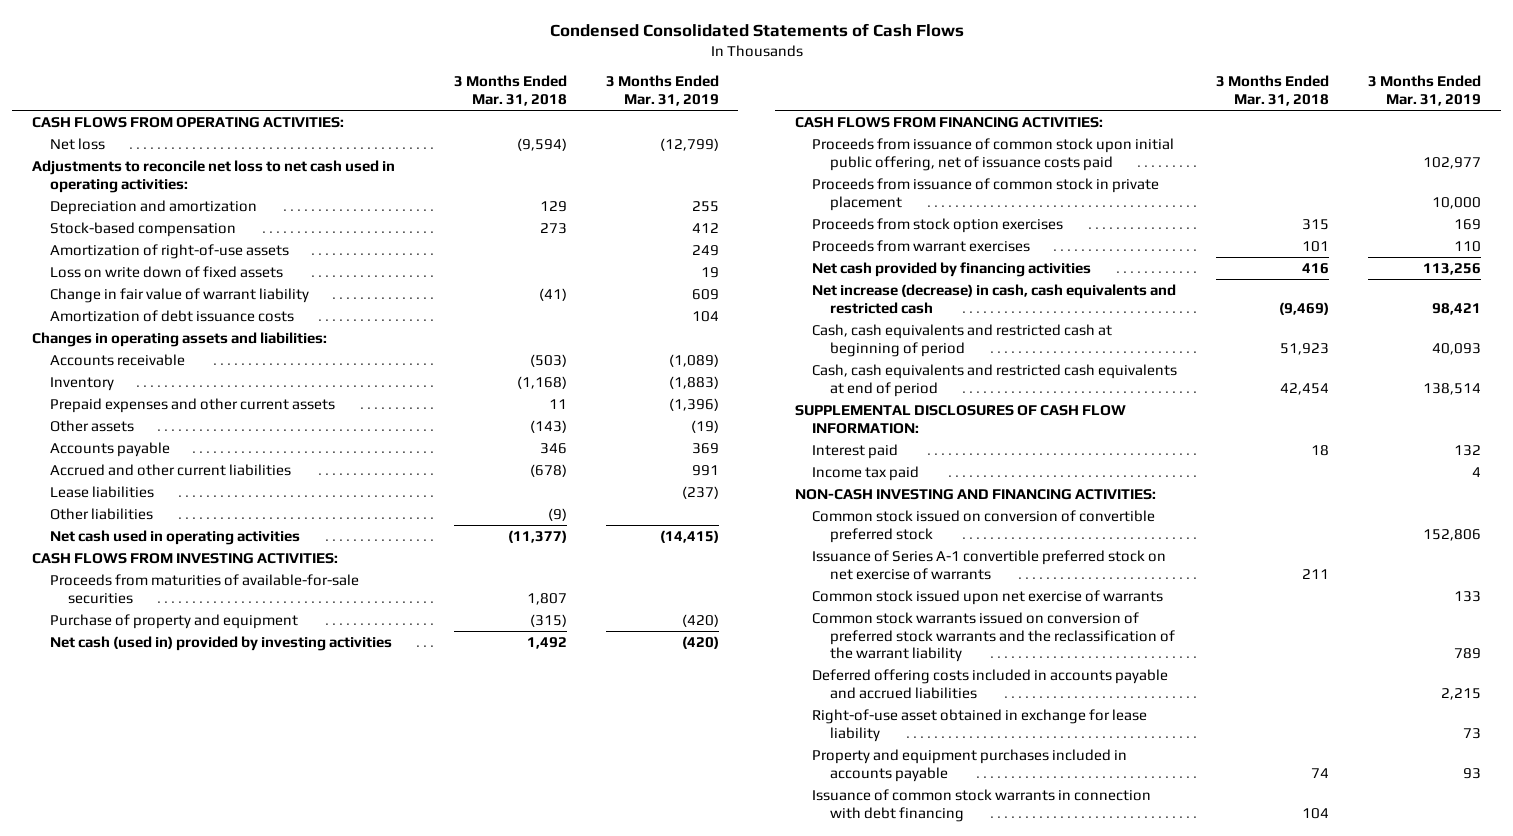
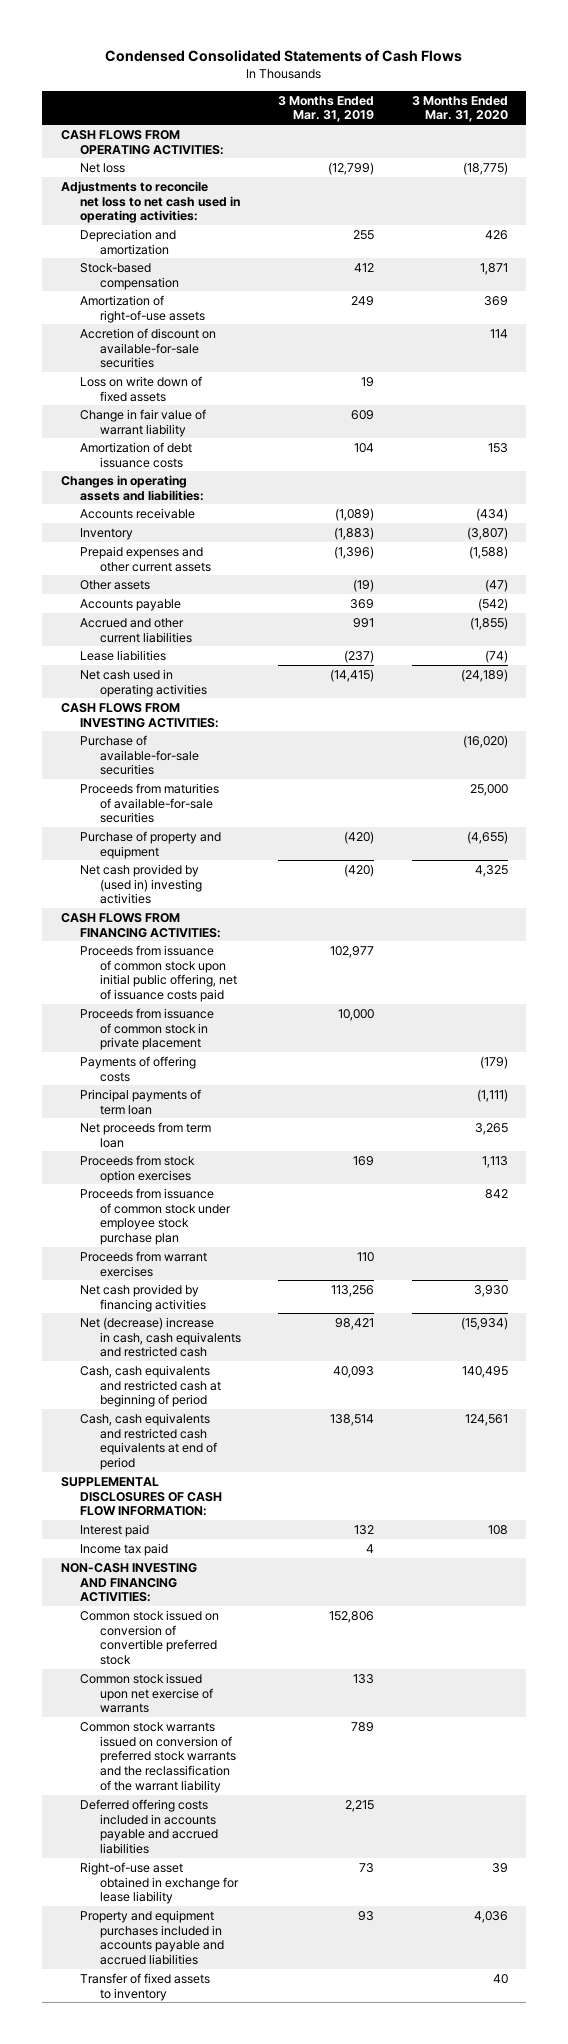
[453,75,567,106] 3 Months Ended Mar. 31, 2018 -> none
none -> [411,95,508,123] 3 Months Ended Mar. 31, 2020
none -> [80,327,217,369] Accretion of discount on available-for-sale securities
[49,507,153,520] Other liabilities -> none
none -> [80,734,200,776] Purchase of available-for-sale securities
[49,635,392,651] Net cash (used in) provided by investing activities -> [80,863,203,905] Net cash provided by (used in) investing activities
none -> [80,1055,197,1082] Payments of offering costs
none -> [80,1088,202,1115] Principal payments of term loan
none -> [80,1121,212,1148] Net proceeds from term loan
none -> [80,1187,232,1246] Proceeds from issuance of common stock under employee stock purchase plan
[812,283,1177,314] Net increase (decrease) in cash, cash equivalents and restricted cash -> [80,1316,242,1358] Net (decrease) increase in cash, cash equivalents and restricted cash
[812,549,1167,580] Issuance of Series A-1 convertible preferred stock on net exercise of warrants -> none
[812,788,1152,822] Issuance of common stock warrants in connection with debt financing -> none
[812,748,1128,782] Property and equipment purchases included in accounts payable -> [80,1909,225,1966] Property and equipment purchases included in accounts payable and accrued liabilities
none -> [80,1972,211,2001] Transfer of fixed assets to inventory

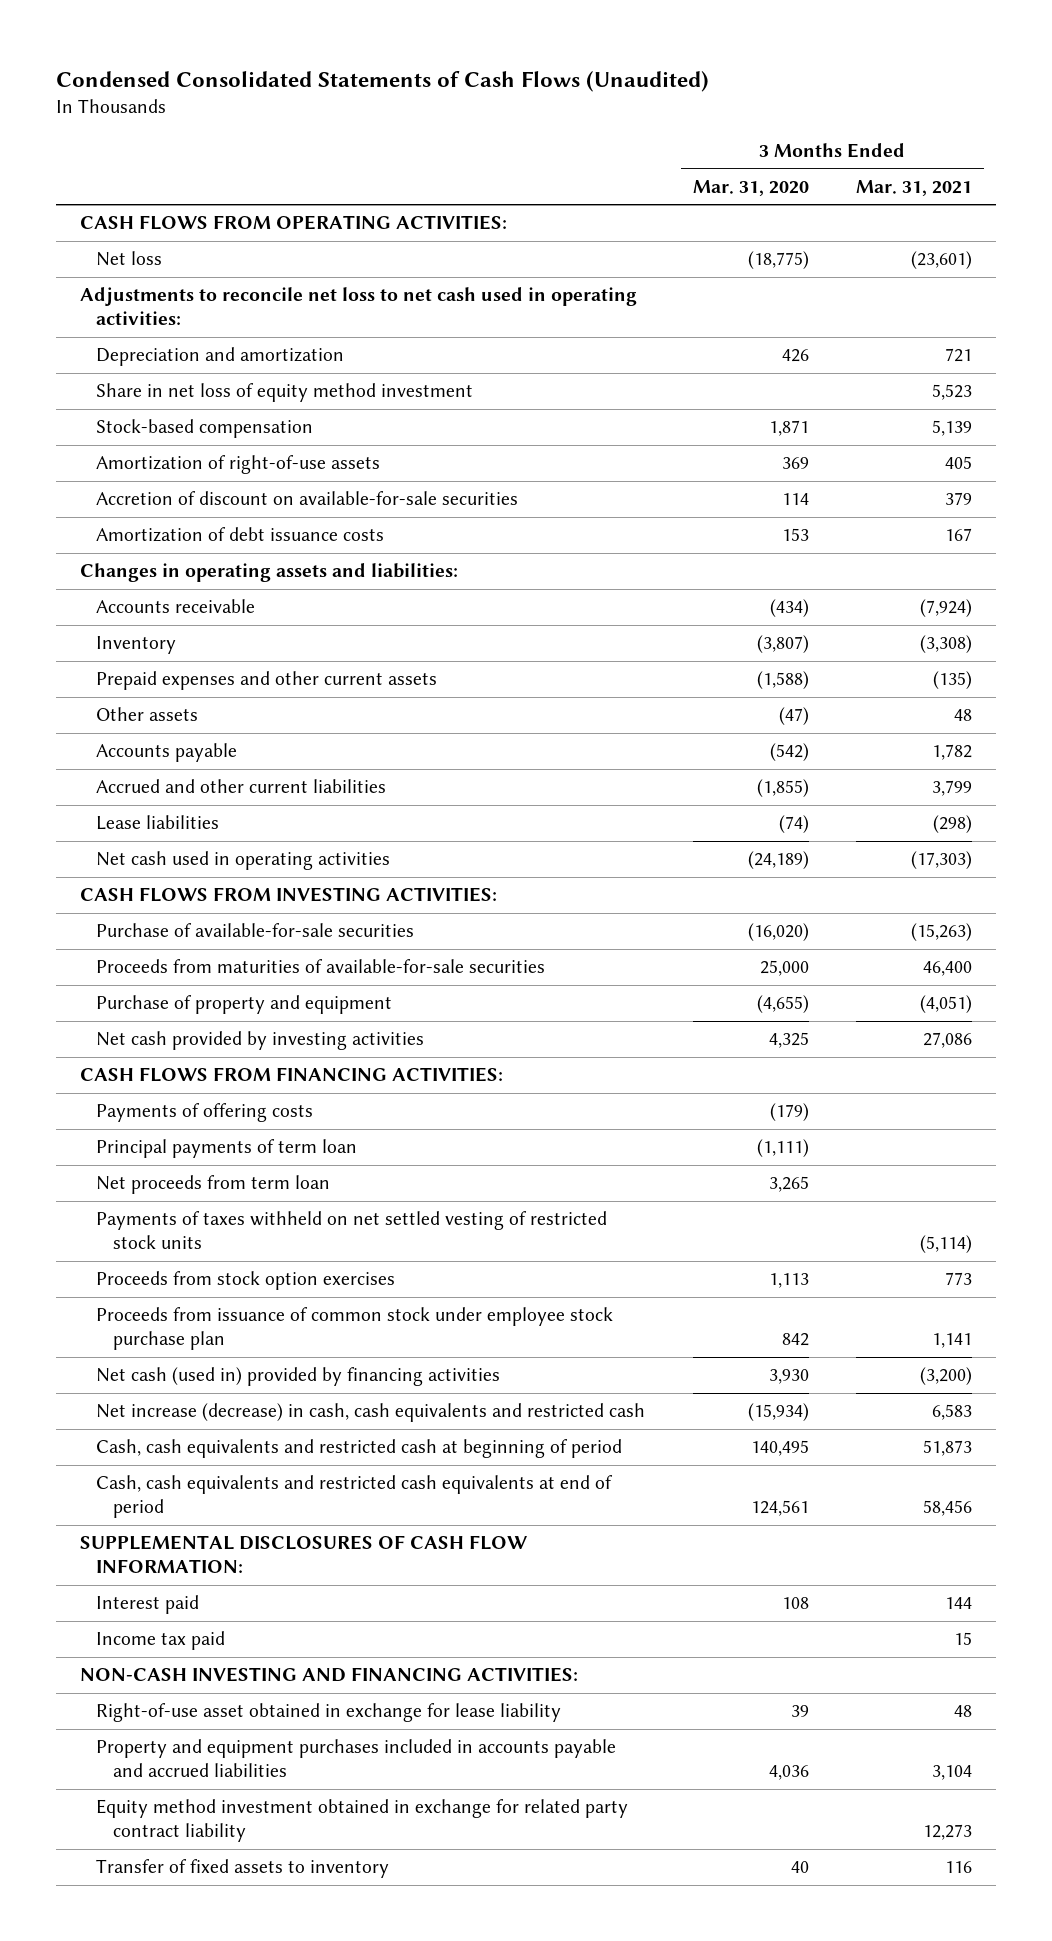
[105,50,463,63] Condensed Consolidated Statements of Cash Flows -> [56,70,710,92] Condensed Consolidated Statements of Cash Flows (Unaudited)
[278,95,375,123] 3 Months Ended Mar. 31, 2019 -> none
none -> [856,179,973,196] Mar. 31, 2021
none -> [96,383,474,403] Share in net loss of equity method investment
[80,375,203,402] Loss on write down of fixed assets -> none
[80,408,207,437] Change in fair value of warrant liability -> none
[80,863,203,905] Net cash provided by (used in) investing activities -> [96,1031,425,1051] Net cash provided by investing activities
[80,944,238,1003] Proceeds from issuance of common stock upon initial public offering, net of issuance costs paid -> none
[80,1007,215,1051] Proceeds from issuance of common stock in private placement -> none
none -> [96,1211,608,1250] Payments of taxes withheld on net settled vesting of restricted stock units
[80,1250,208,1277] Proceeds from warrant exercises -> none
[80,1283,207,1312] Net cash provided by financing activities -> [96,1367,501,1387] Net cash (used in) provided by financing activities
[80,1316,242,1358] Net (decrease) increase in cash, cash equivalents and restricted cash -> [96,1403,646,1423] Net increase (decrease) in cash, cash equivalents and restricted cash
[80,1609,220,1666] Common stock issued on conversion of convertible preferred stock -> none
[80,1672,214,1714] Common stock issued upon net exercise of warrants -> none
[80,1721,237,1793] Common stock warrants issued on conversion of preferred stock warrants and the reclassification of the warrant liability -> none
[80,1798,219,1855] Deferred offering costs included in accounts payable and accrued liabilities -> none
none -> [96,1799,629,1843] Equity method investment obtained in exchange for related party contract liability

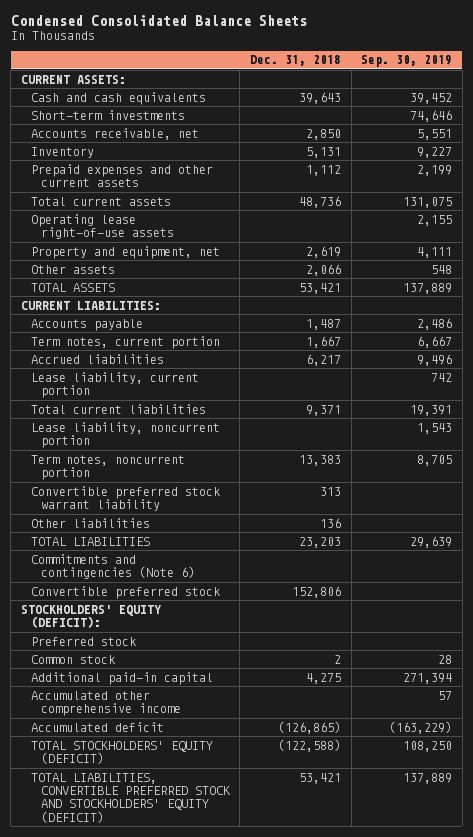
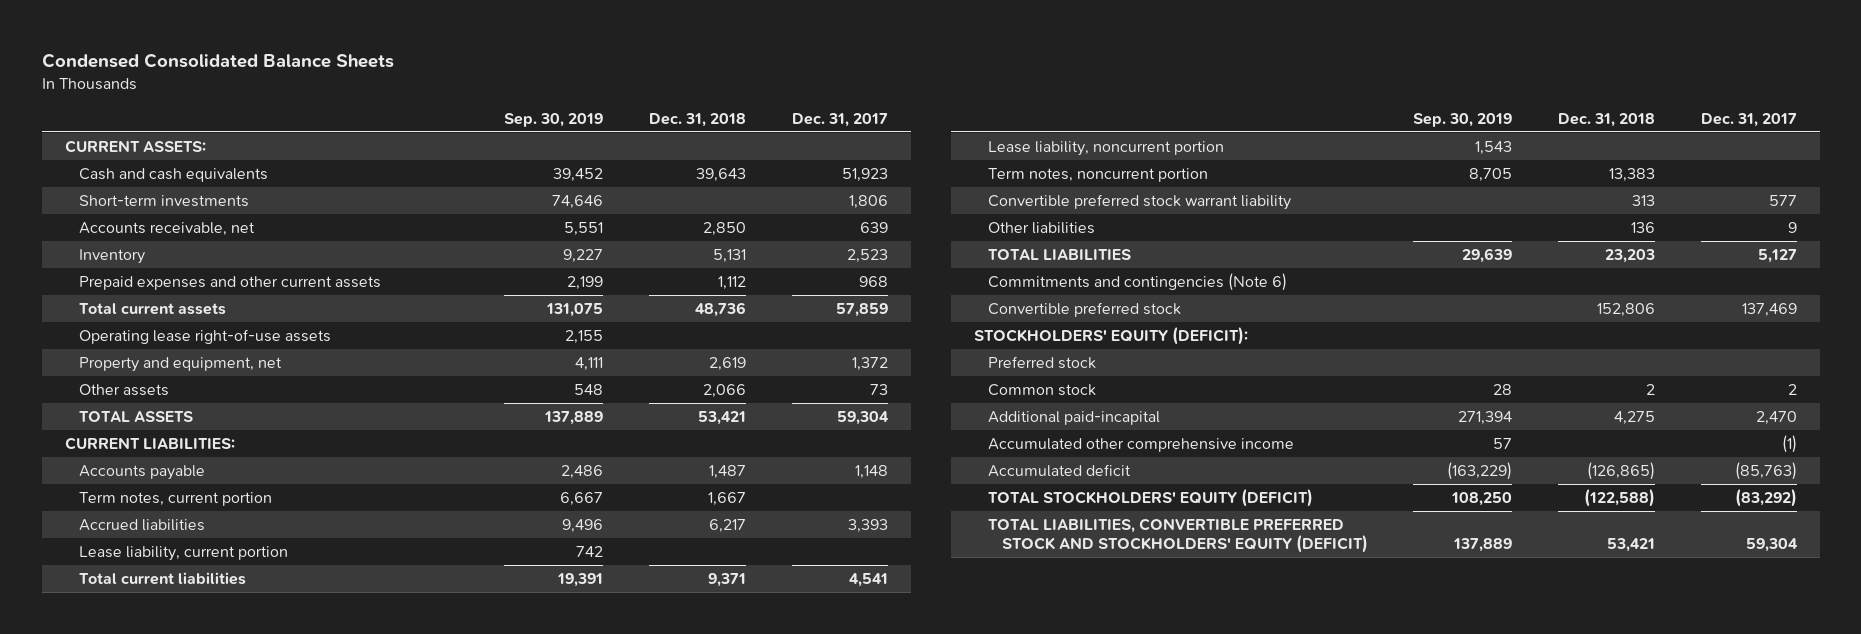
none -> [791,112,888,127] Dec. 31, 2017
[30,671,213,685] Additional paid-in capital -> [987,411,1160,426] Additional paid-incapital

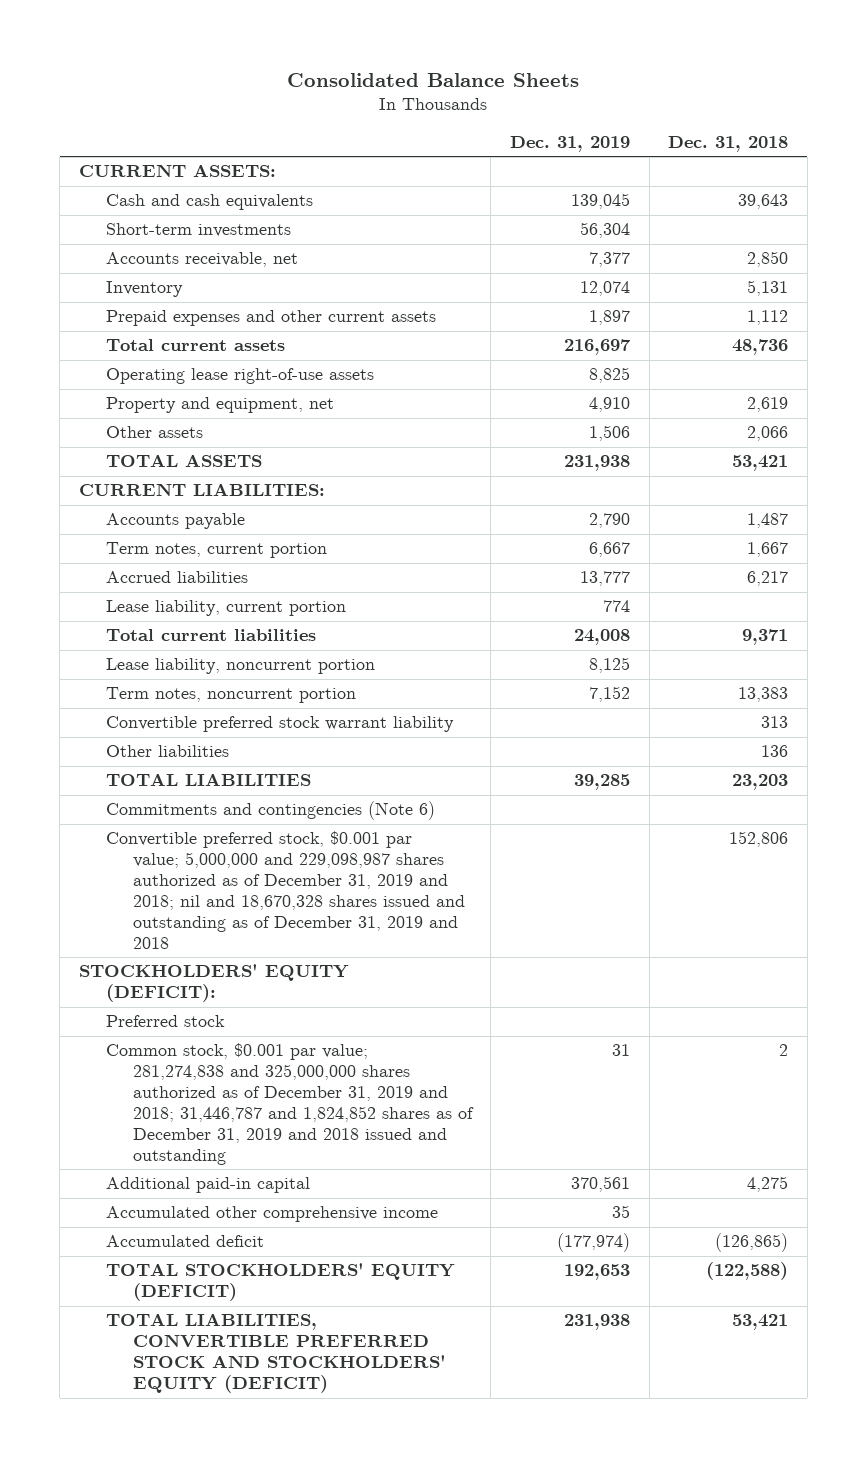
[41,52,394,68] Condensed Consolidated Balance Sheets -> [287,72,580,87] Consolidated Balance Sheets
[504,112,604,127] Sep. 30, 2019 -> none
[791,112,888,127] Dec. 31, 2017 -> none
none -> [509,135,630,152] Dec. 31, 2019
[987,302,1181,318] Convertible preferred stock -> [105,831,465,949] Convertible preferred stock, $0.001 par value; 5,000,000 and 229,098,987 shares authorized as of December 31, 2019 and 2018; nil and 18,670,328 shares issued and outstanding as of December 31, 2019 and 2018
[987,384,1096,397] Common stock -> [105,1043,474,1165] Common stock, $0.001 par value; 281,274,838 and 325,000,000 shares authorized as of December 31, 2019 and 2018; 31,446,787 and 1,824,852 shares as of December 31, 2019 and 2018 issued and outstanding
[987,411,1160,426] Additional paid-incapital -> [105,1177,310,1194] Additional paid-in capital

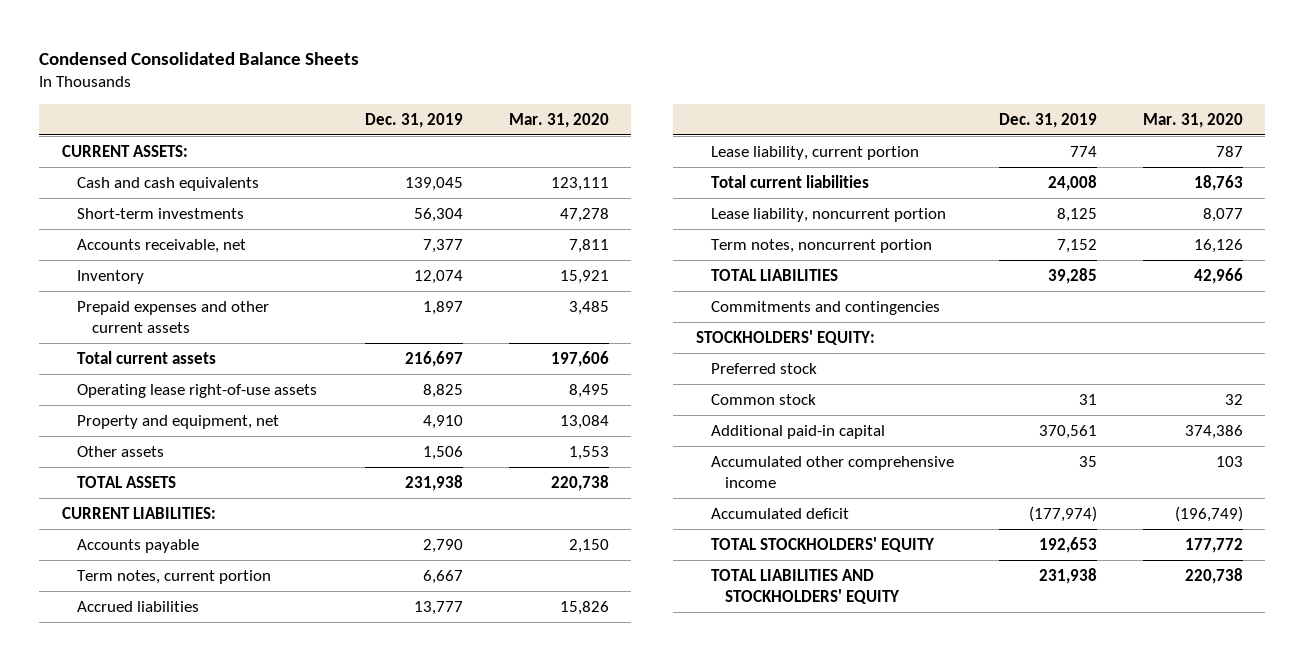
[287,72,580,87] Consolidated Balance Sheets -> [39,51,360,65] Condensed Consolidated Balance Sheets
[668,135,789,152] Dec. 31, 2018 -> none
none -> [508,112,609,128] Mar. 31, 2020
[105,716,454,733] Convertible preferred stock warrant liability -> none
[105,745,229,758] Other liabilities -> none
[105,831,465,949] Convertible preferred stock, $0.001 par value; 5,000,000 and 229,098,987 shares authorized as of December 31, 2019 and 2018; nil and 18,670,328 shares issued and outstanding as of December 31, 2019 and 2018 -> none
[105,801,435,821] Commitments and contingencies (Note 6) -> [710,300,940,315] Commitments and contingencies
[78,964,349,1003] STOCKHOLDERS' EQUITY (DEFICIT): -> [695,329,875,345] STOCKHOLDERS' EQUITY:
[105,1043,474,1165] Common stock, $0.001 par value; 281,274,838 and 325,000,000 shares authorized as of December 31, 2019 and 2018; 31,446,787 and 1,824,852 shares as of December 31, 2019 and 2018 issued and outstanding -> [710,393,816,405] Common stock
[105,1263,455,1302] TOTAL STOCKHOLDERS' EQUITY (DEFICIT) -> [710,536,934,552] TOTAL STOCKHOLDERS' EQUITY
[105,1313,446,1394] TOTAL LIABILITIES, CONVERTIBLE PREFERRED STOCK AND STOCKHOLDERS' EQUITY (DEFICIT) -> [710,568,900,604] TOTAL LIABILITIES AND STOCKHOLDERS' EQUITY

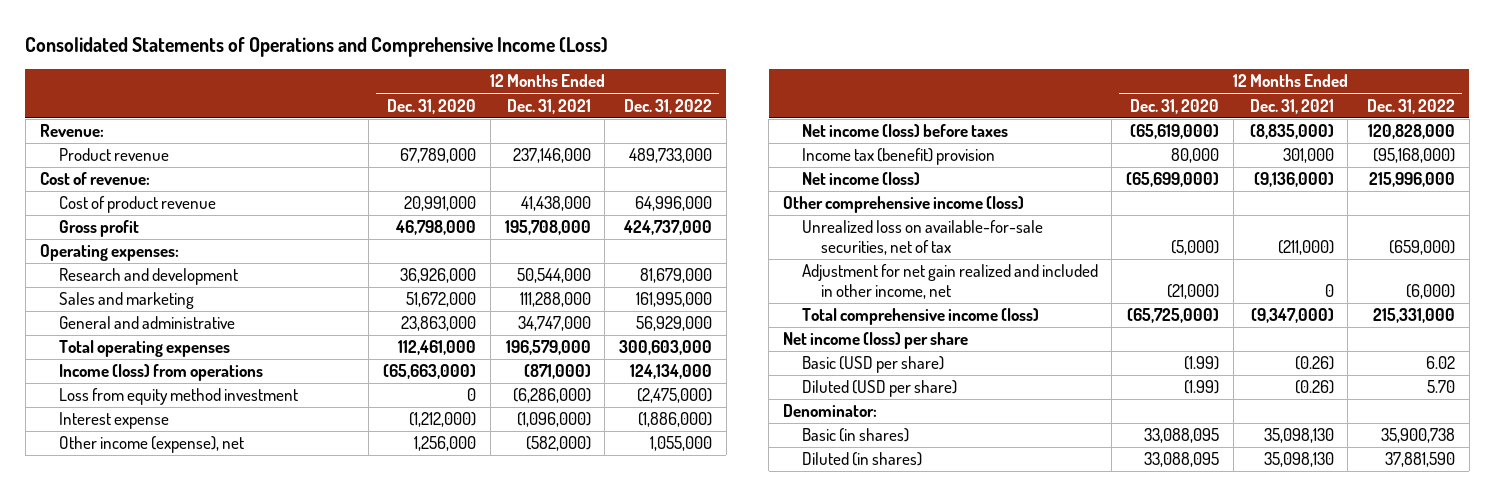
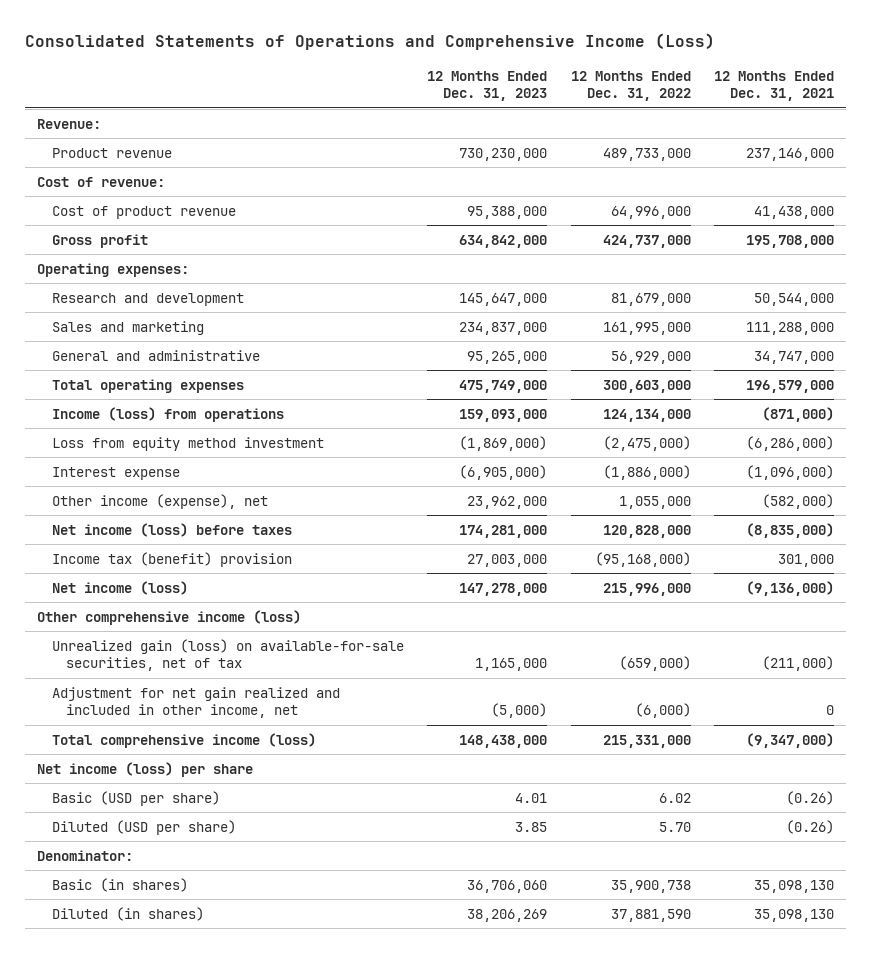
[387,98,477,114] Dec. 31, 2020 -> none
none -> [427,70,548,102] 12 Months Ended Dec. 31, 2023
[801,220,1043,255] Unrealized loss on available-for-sale securities, net of tax -> [51,638,404,672] Unrealized gain (loss) on available-for-sale securities, net of tax

